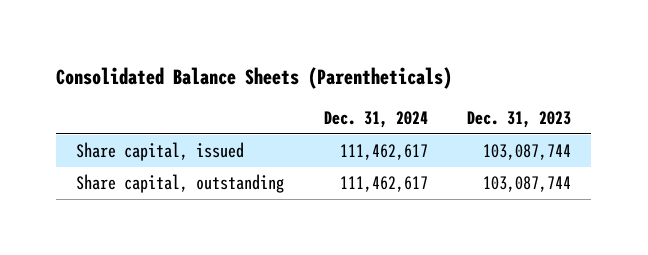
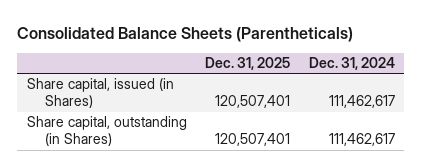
[467,111,572,129] Dec. 31, 2023 -> none
none -> [205,57,291,71] Dec. 31, 2025
[76,142,245,162] Share capital, issued -> [26,78,174,109] Share capital, issued (in Shares)
[76,174,285,194] Share capital, outstanding -> [26,116,187,147] Share capital, outstanding (in Shares)

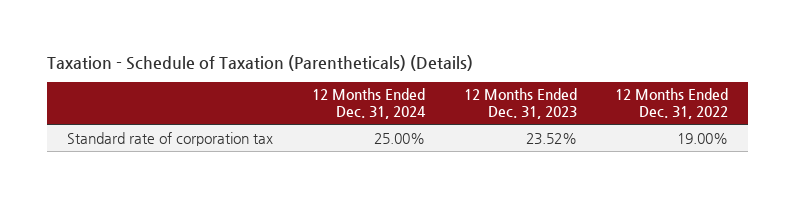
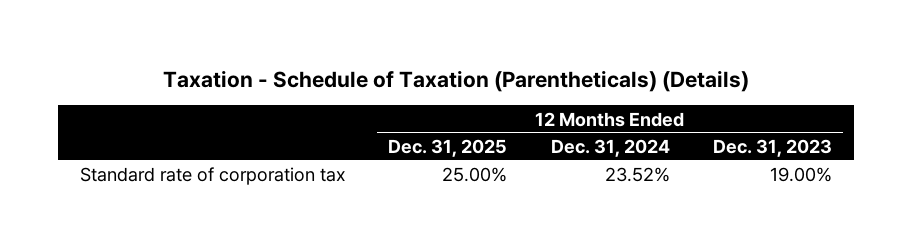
[615,88,729,120] 12 Months Ended Dec. 31, 2022 -> none
none -> [388,138,508,157] Dec. 31, 2025
[373,132,425,144] 25.00% -> [604,167,670,183] 23.52%
[525,132,577,145] 23.52% -> [770,167,833,183] 19.00%

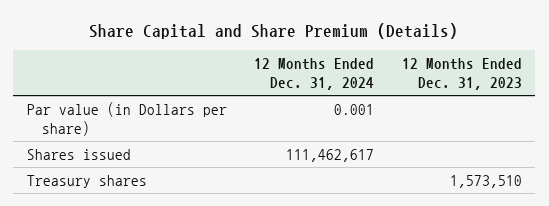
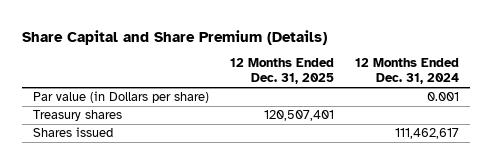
[401,57,522,90] 12 Months Ended Dec. 31, 2023 -> none
none -> [230,58,335,85] 12 Months Ended Dec. 31, 2025
[26,148,131,160] Shares issued -> [32,127,113,138] Shares issued

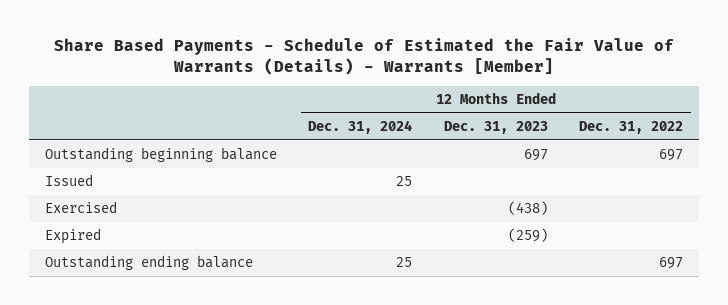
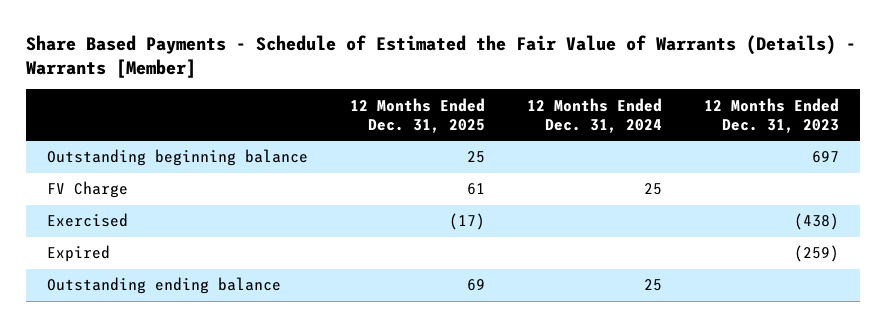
[579,121,684,135] Dec. 31, 2022 -> none
none -> [349,97,485,133] 12 Months Ended Dec. 31, 2025
[45,174,94,187] Issued -> [46,181,128,199] FV Charge

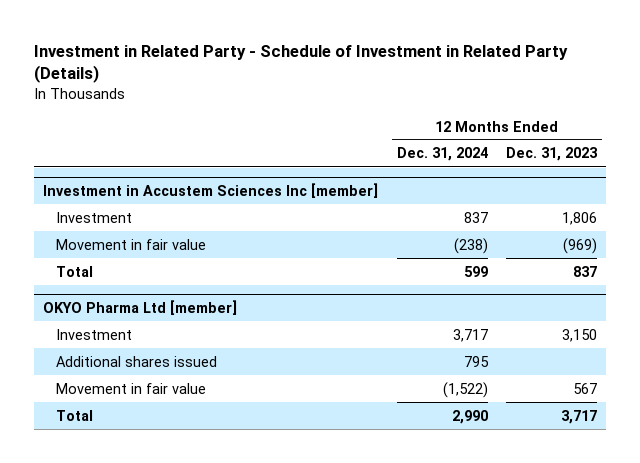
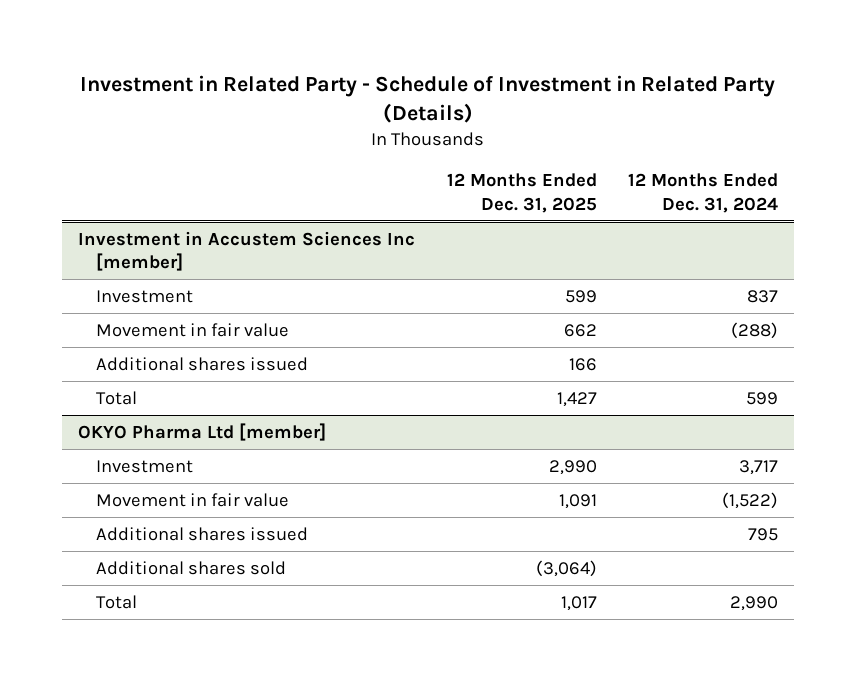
[506,147,599,162] Dec. 31, 2023 -> none
none -> [446,173,597,213] 12 Months Ended Dec. 31, 2025
[453,237,488,254] (238) -> [731,321,779,339] (288)
none -> [96,356,309,371] Additional shares issued
[55,355,217,367] Additional shares issued -> [96,526,309,541] Additional shares issued
none -> [96,560,287,575] Additional shares sold

